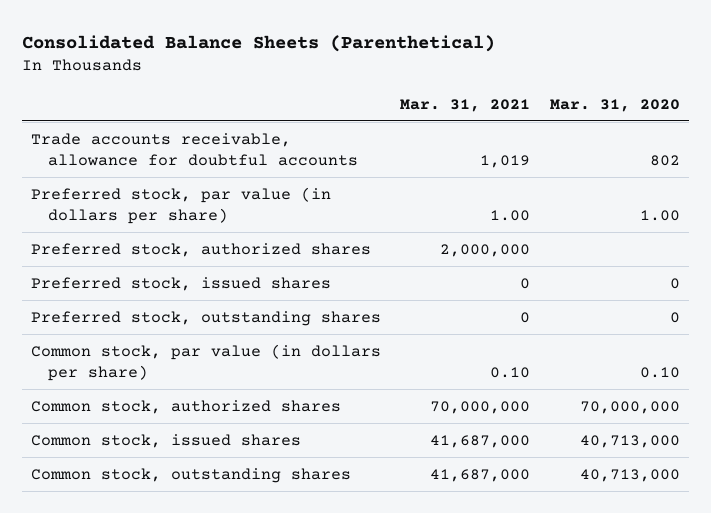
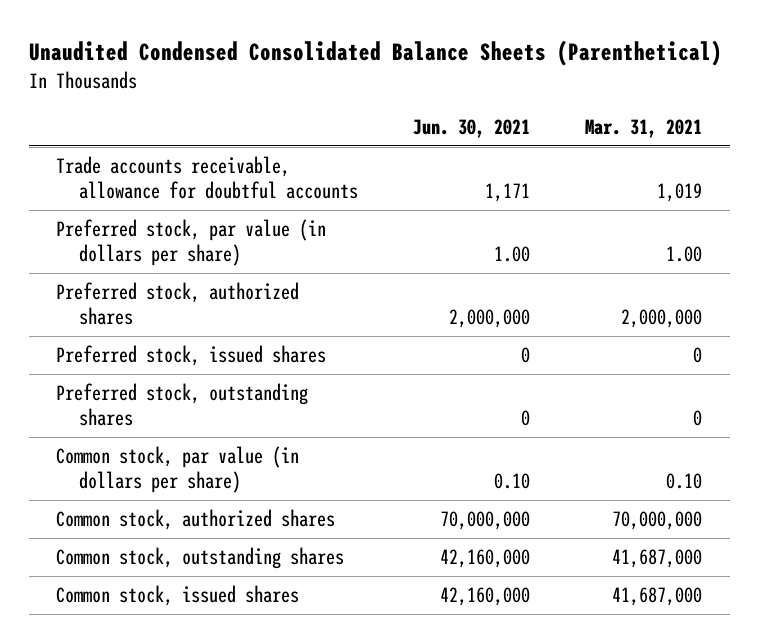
[21,34,495,52] Consolidated Balance Sheets (Parenthetical) -> [28,40,722,67] Unaudited Condensed Consolidated Balance Sheets (Parenthetical)
[549,98,680,112] Mar. 31, 2020 -> none
none -> [412,118,530,138] Jun. 30, 2021
[31,433,302,448] Common stock, issued shares -> [56,584,300,606] Common stock, issued shares

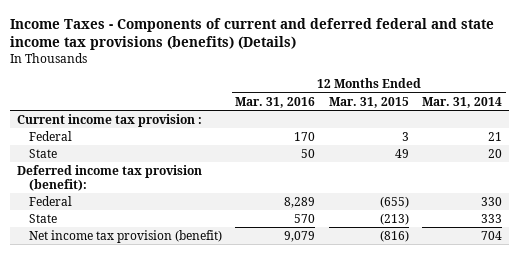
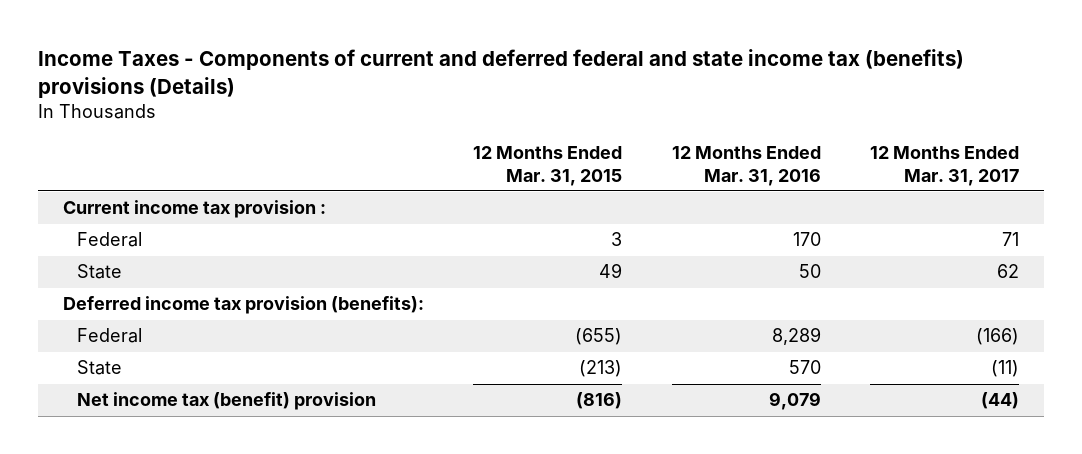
[10,17,495,51] Income Taxes - Components of current and deferred federal and state income tax provisions (benefits) (Details) -> [38,48,965,98] Income Taxes - Components of current and deferred federal and state income tax (benefits) provisions (Details)
[422,96,503,108] Mar. 31, 2014 -> none
none -> [870,145,1020,186] 12 Months Ended Mar. 31, 2017
[17,165,203,191] Deferred income tax provision (benefit): -> [62,296,424,315] Deferred income tax provision (benefits):
[28,230,222,244] Net income tax provision (benefit) -> [76,392,376,411] Net income tax (benefit) provision

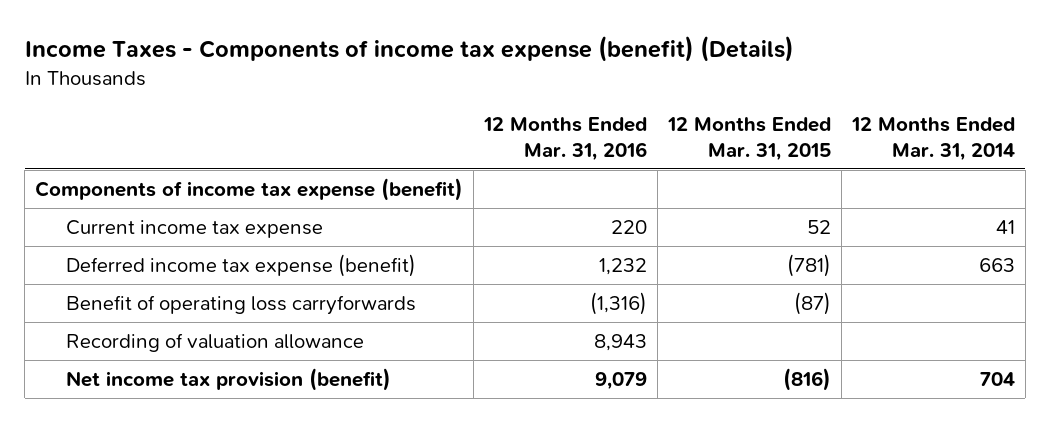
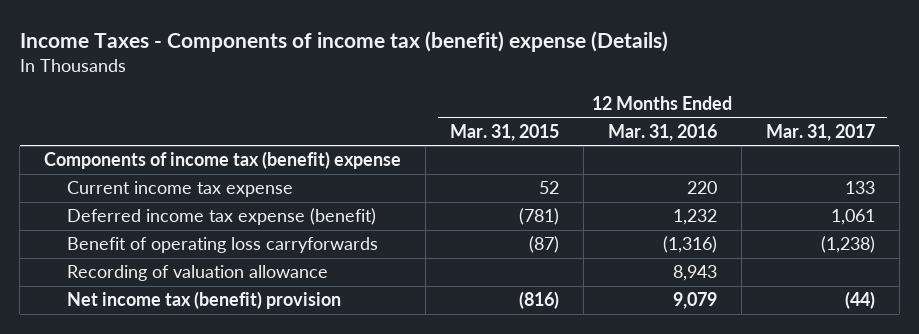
[24,35,794,62] Income Taxes - Components of income tax expense (benefit) (Details) -> [19,30,668,52] Income Taxes - Components of income tax (benefit) expense (Details)
[850,117,1015,161] 12 Months Ended Mar. 31, 2014 -> none
none -> [765,123,875,141] Mar. 31, 2017
[35,178,464,202] Components of income tax expense (benefit) -> [44,151,402,170] Components of income tax (benefit) expense
[65,368,391,392] Net income tax provision (benefit) -> [66,291,341,310] Net income tax (benefit) provision

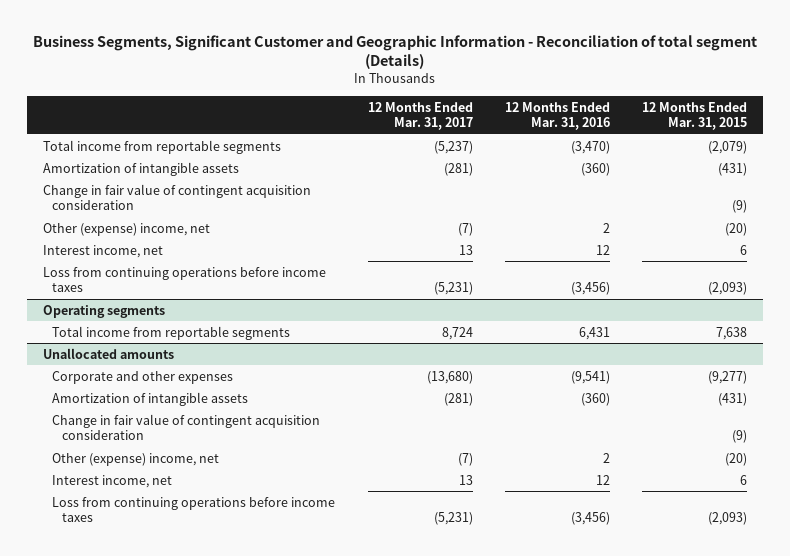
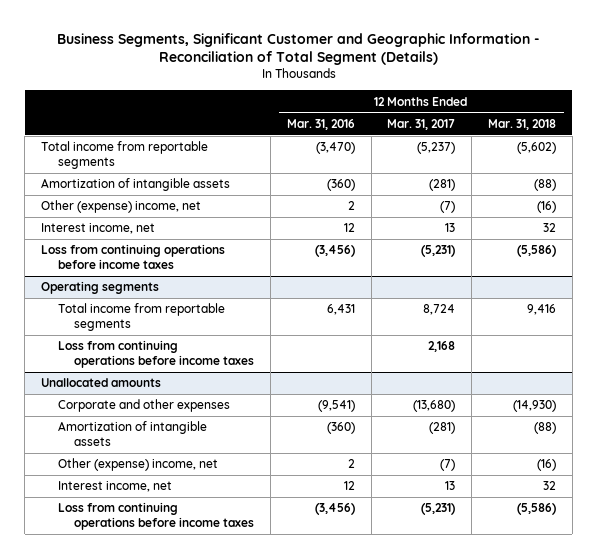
[32,34,757,70] Business Segments, Significant Customer and Geographic Information - Reconciliation of total segment (Details) -> [56,32,540,66] Business Segments, Significant Customer and Geographic Information - Reconciliation of Total Segment (Details)
[641,101,747,131] 12 Months Ended Mar. 31, 2015 -> none
none -> [487,118,556,130] Mar. 31, 2018
[43,183,312,211] Change in fair value of contingent acquisition consideration -> none
none -> [57,340,255,369] Loss from continuing operations before income taxes
[52,413,321,441] Change in fair value of contingent acquisition consideration -> none

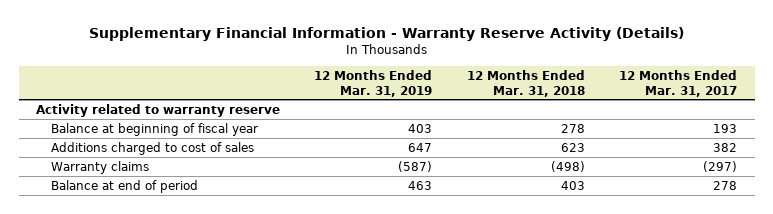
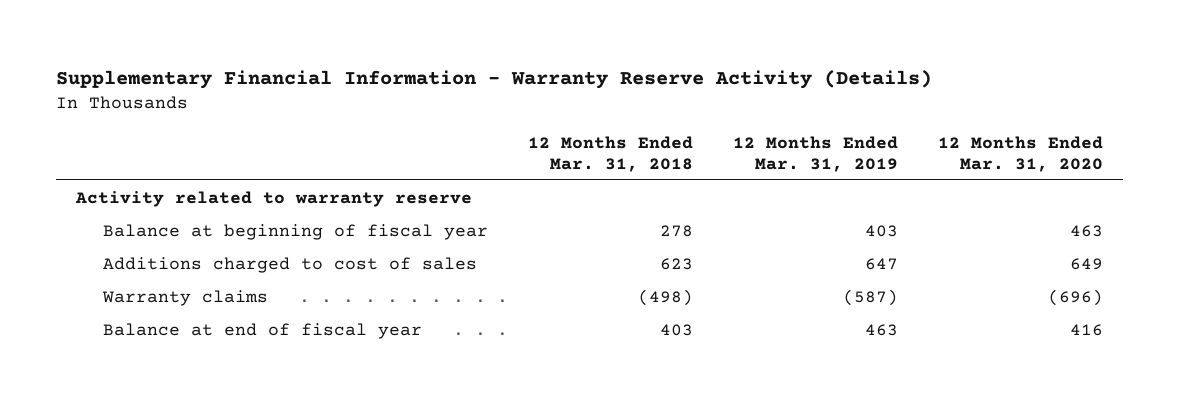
[619,69,738,97] 12 Months Ended Mar. 31, 2017 -> none
none -> [938,135,1104,172] 12 Months Ended Mar. 31, 2020
[51,179,199,193] Balance at end of period -> [102,322,422,339] Balance at end of fiscal year

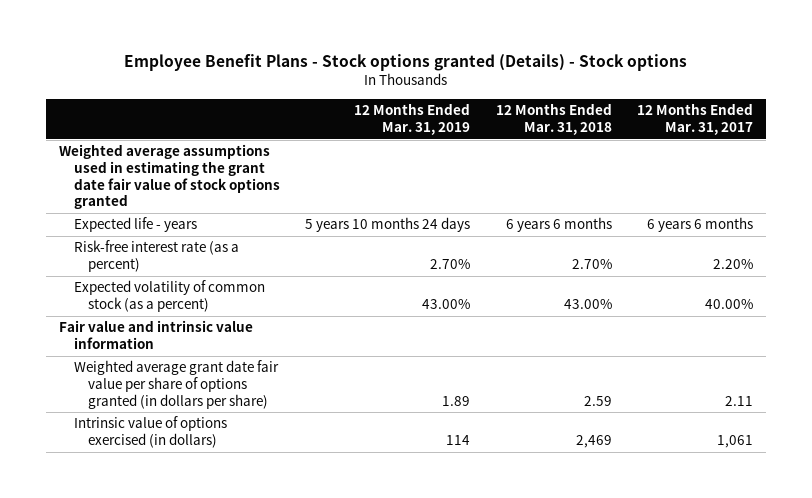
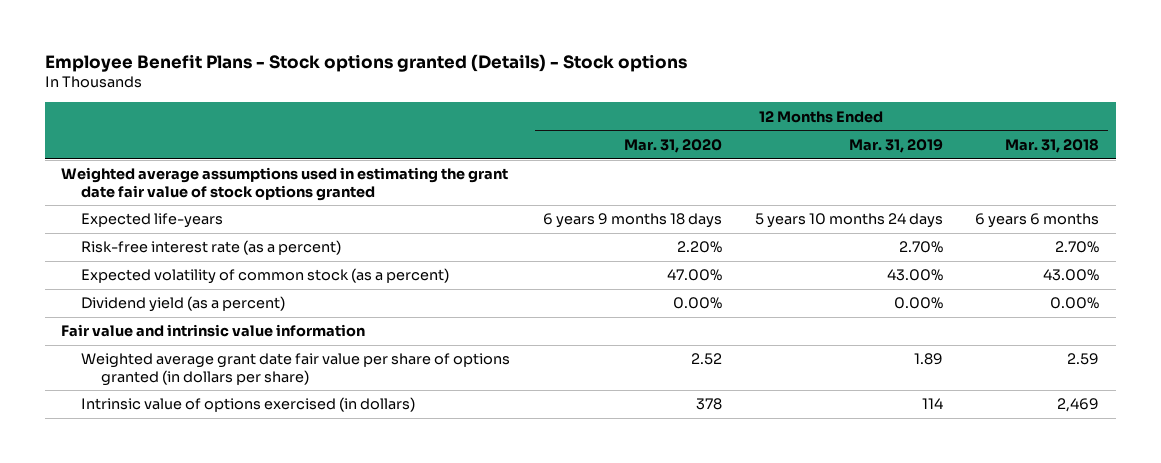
[637,103,754,136] 12 Months Ended Mar. 31, 2017 -> none
none -> [623,138,722,153] Mar. 31, 2020
[73,217,197,233] Expected life - years -> [80,213,223,229] Expected life-years
none -> [80,296,285,313] Dividend yield (as a percent)

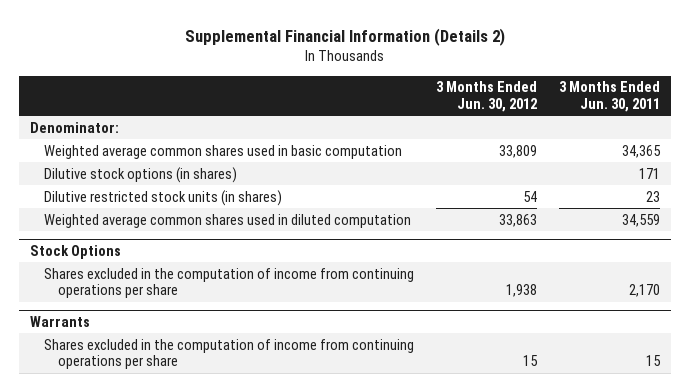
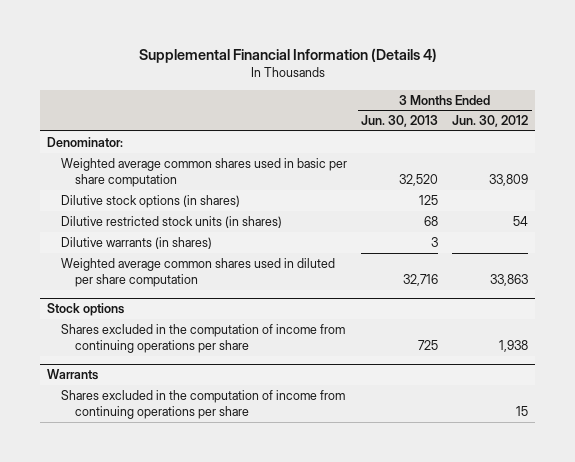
[184,27,505,46] Supplemental Financial Information (Details 2) -> [138,48,437,64] Supplemental Financial Information (Details 4)
[558,81,660,112] 3 Months Ended Jun. 30, 2011 -> none
none -> [361,115,439,128] Jun. 30, 2013
[43,144,402,159] Weighted average common shares used in basic computation -> [61,157,348,188] Weighted average common shares used in basic per share computation
none -> [61,236,213,249] Dilutive warrants (in shares)
[43,213,411,228] Weighted average common shares used in diluted computation -> [61,257,336,288] Weighted average common shares used in diluted per share computation
[30,245,122,260] Stock Options -> [47,302,125,316] Stock options

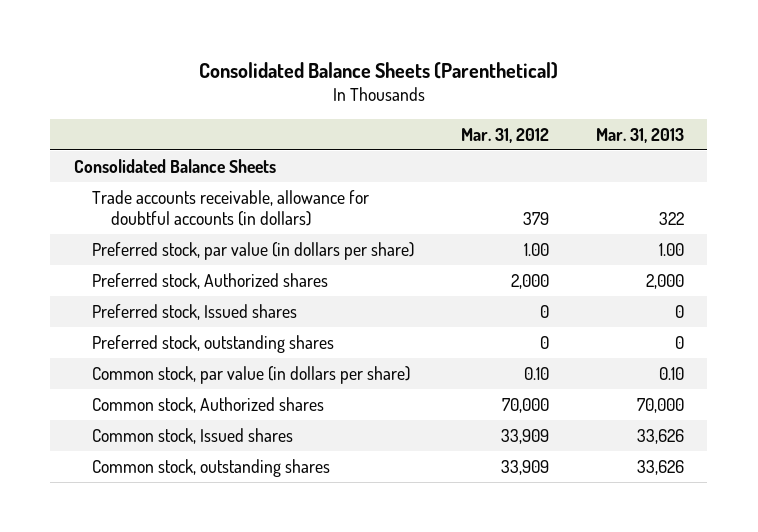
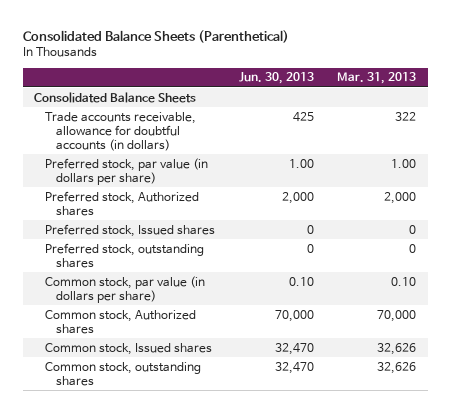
[461,127,550,143] Mar. 31, 2012 -> none
none -> [238,72,314,85] Jun. 30, 2013
[637,429,685,445] 33,626 -> [377,342,417,355] 32,626
[637,460,685,476] 33,626 -> [377,361,417,374] 32,626

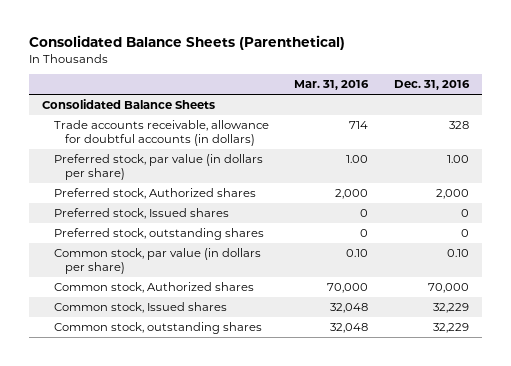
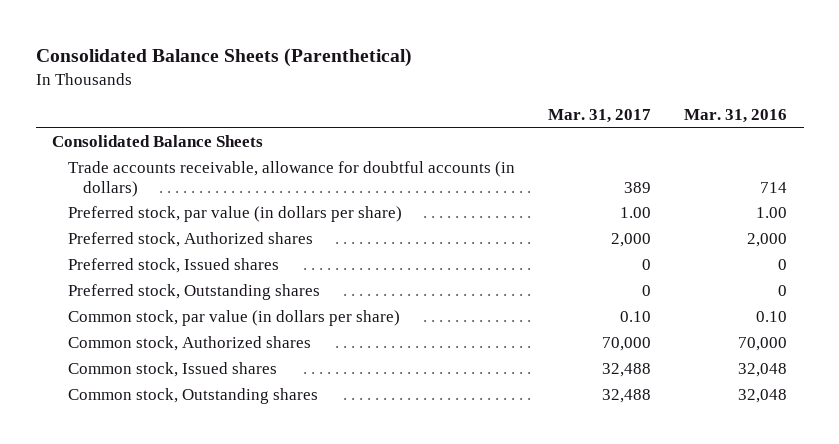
[394,80,471,91] Dec. 31, 2016 -> none
none -> [547,109,651,124] Mar. 31, 2017
[53,228,264,241] Preferred stock, outstanding shares -> [67,284,320,301] Preferred stock, Outstanding shares
[53,322,262,335] Common stock, outstanding shares -> [67,388,318,405] Common stock, Outstanding shares

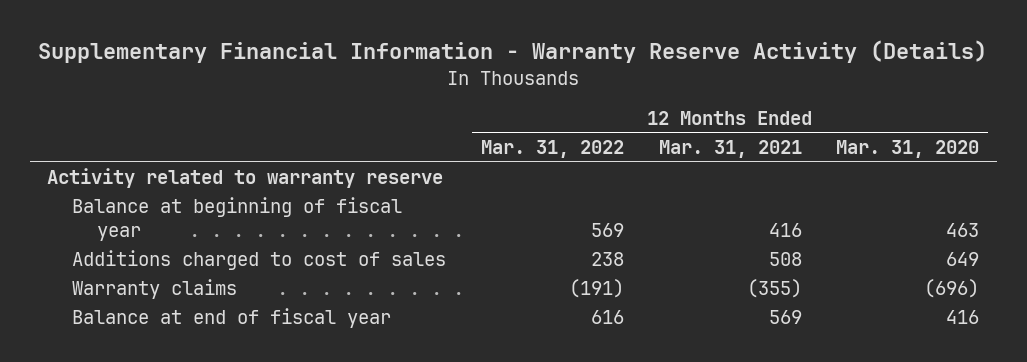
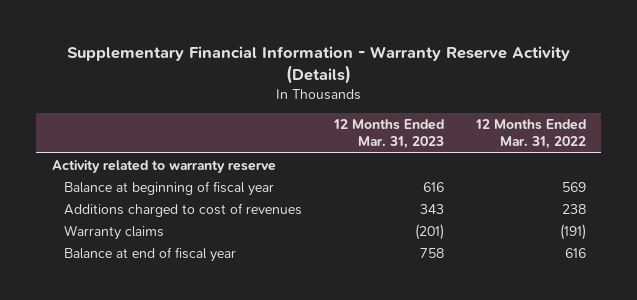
[658,140,802,159] Mar. 31, 2021 -> none
[836,140,980,159] Mar. 31, 2020 -> none
none -> [332,119,444,150] 12 Months Ended Mar. 31, 2023
[72,250,447,271] Additions charged to cost of sales -> [64,202,303,217] Additions charged to cost of revenues

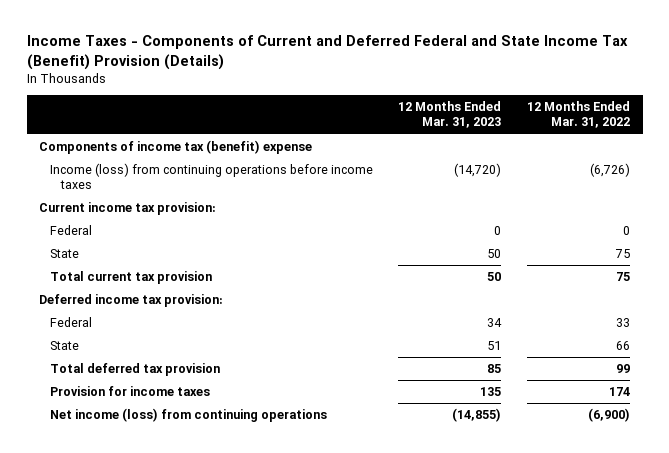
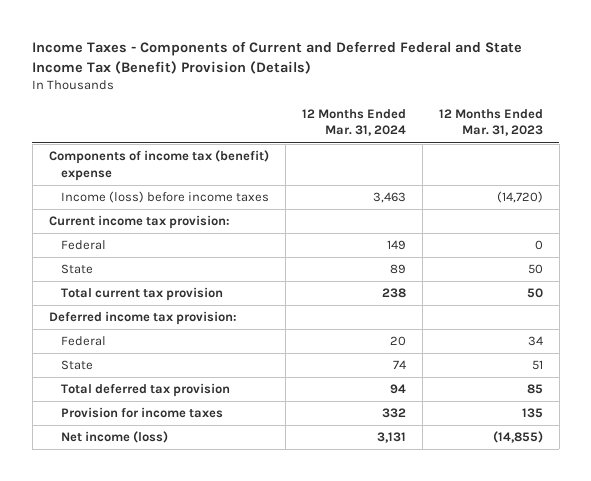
[526,101,630,129] 12 Months Ended Mar. 31, 2022 -> none
none -> [301,109,406,137] 12 Months Ended Mar. 31, 2024
[50,163,374,190] Income (loss) from continuing operations before income taxes -> [60,191,269,204] Income (loss) before income taxes
[50,408,328,423] Net income (loss) from continuing operations -> [60,431,168,444] Net income (loss)

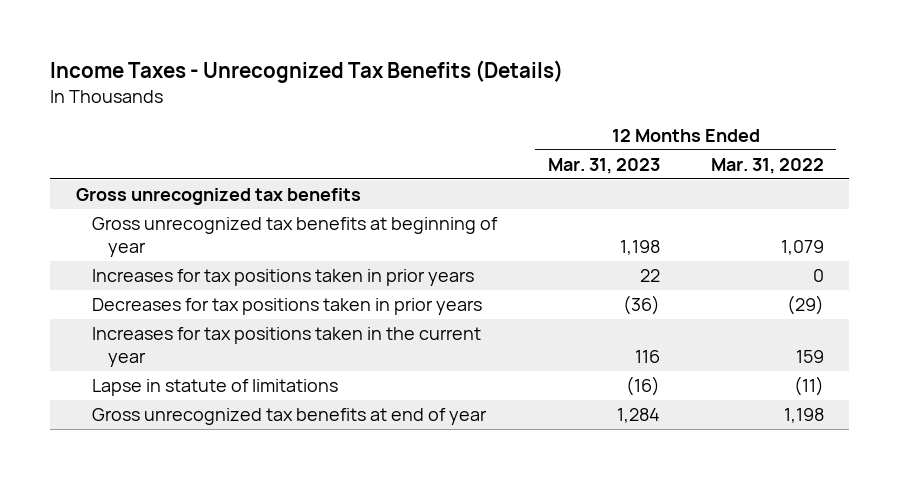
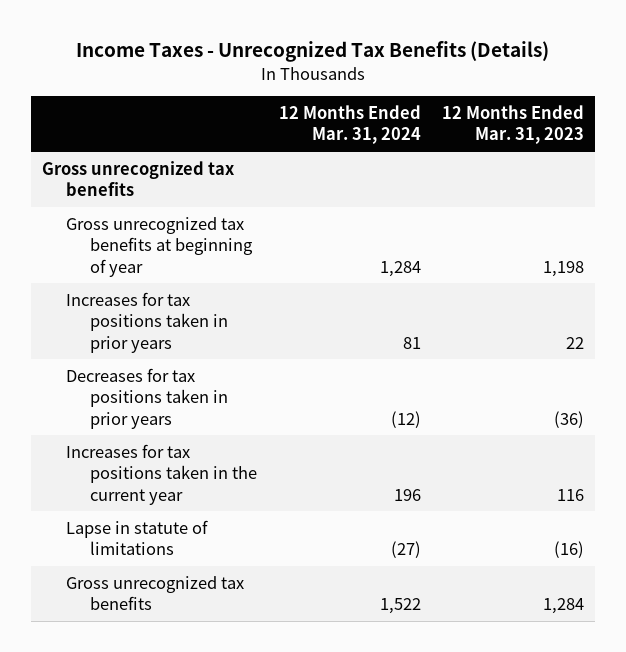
[710,157,824,174] Mar. 31, 2022 -> none
none -> [278,105,421,145] 12 Months Ended Mar. 31, 2024
[91,408,487,426] Gross unrecognized tax benefits at end of year -> [66,575,245,611] Gross unrecognized tax benefits

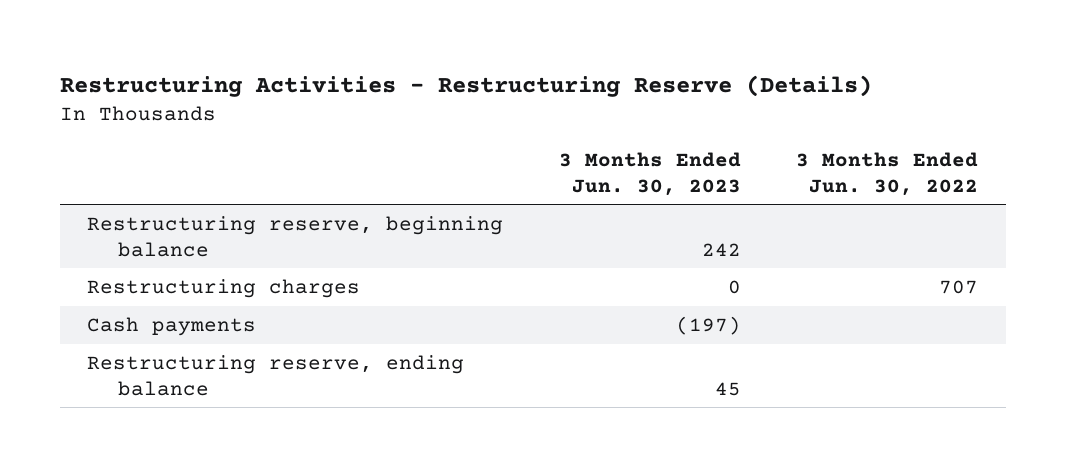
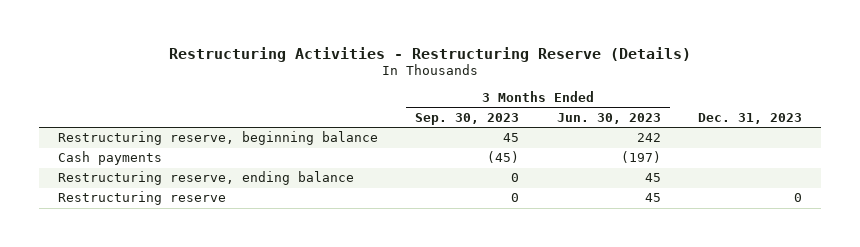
[796,151,979,196] 3 Months Ended Jun. 30, 2022 -> none
none -> [415,113,520,126] Sep. 30, 2023
none -> [698,113,803,125] Dec. 31, 2023
[87,278,361,298] Restructuring charges -> none
none -> [57,191,226,206] Restructuring reserve

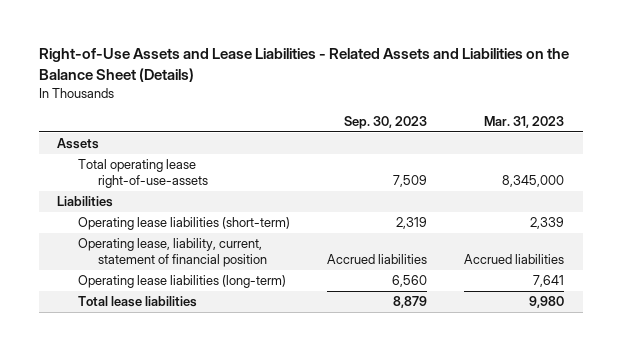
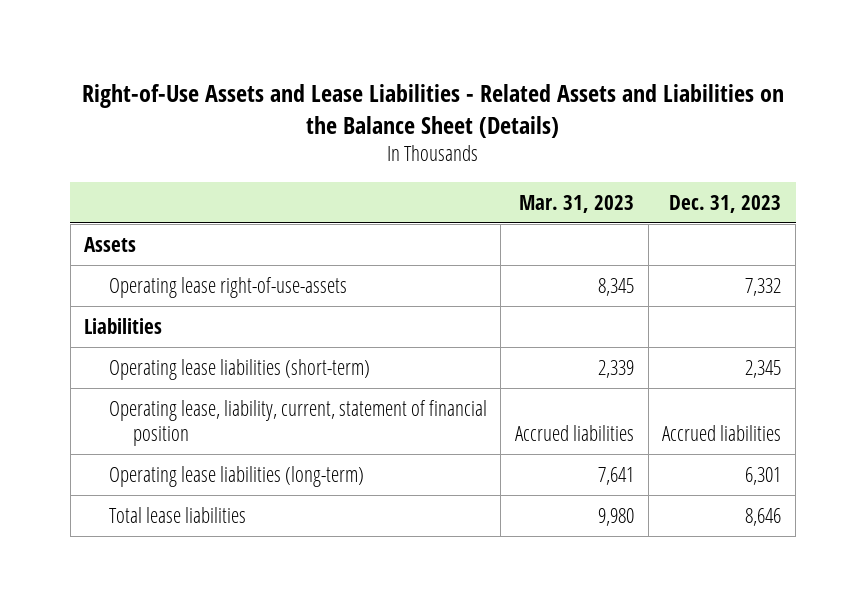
[343,116,427,130] Sep. 30, 2023 -> none
none -> [669,194,782,213] Dec. 31, 2023
[77,159,209,188] Total operating lease right-of-use-assets -> [108,276,347,298] Operating lease right-of-use-assets
[502,174,565,187] 8,345,000 -> [598,277,635,296] 8,345

